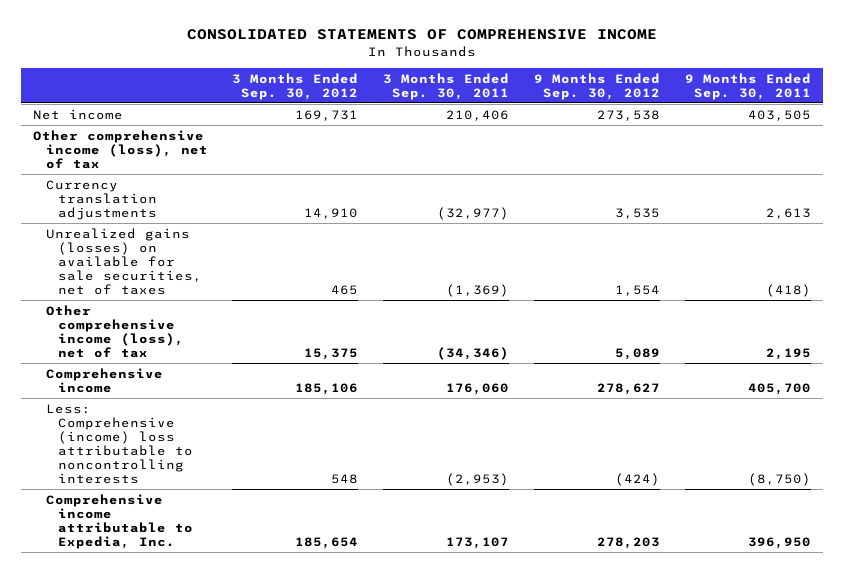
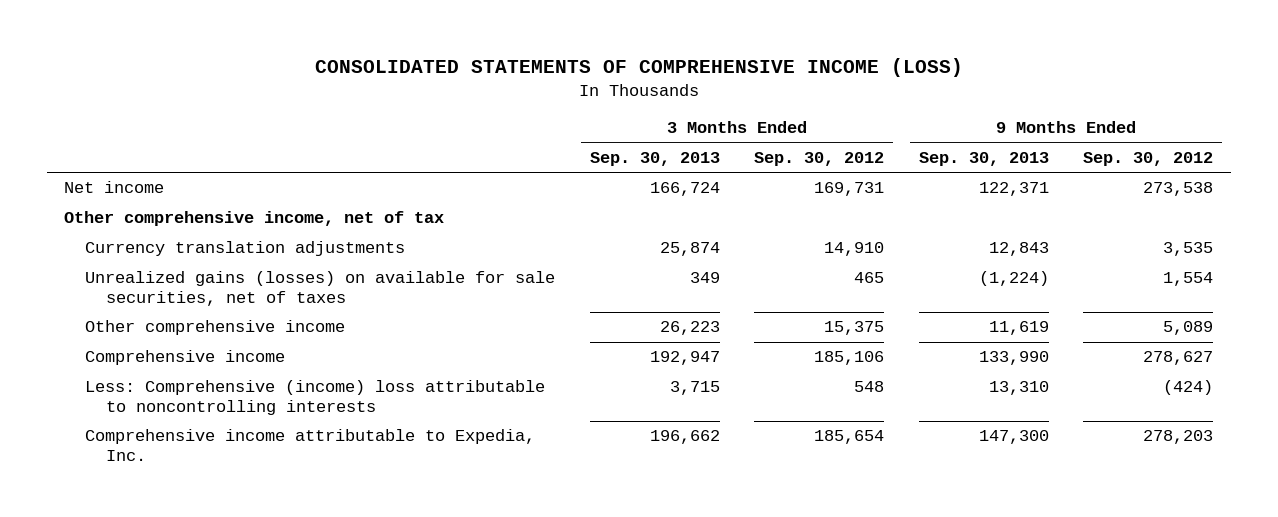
[186,29,657,41] CONSOLIDATED STATEMENTS OF COMPREHENSIVE INCOME -> [314,58,963,78] CONSOLIDATED STATEMENTS OF COMPREHENSIVE INCOME (LOSS)
[383,72,510,100] 3 Months Ended Sep. 30, 2011 -> none
[684,72,811,100] 9 Months Ended Sep. 30, 2011 -> none
none -> [589,151,720,166] Sep. 30, 2013
none -> [918,151,1049,166] Sep. 30, 2013
[33,129,208,169] Other comprehensive income (loss), net of tax -> [64,211,445,227] Other comprehensive income, net of tax
[45,304,185,358] Other comprehensive income (loss), net of tax -> [85,320,346,336] Other comprehensive income

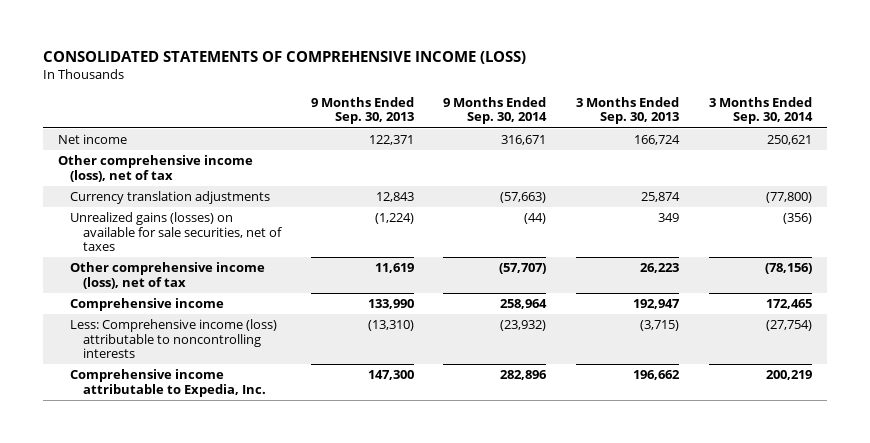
[754,151,885,166] Sep. 30, 2012 -> none
[1083,151,1214,166] Sep. 30, 2012 -> none
none -> [443,96,548,125] 9 Months Ended Sep. 30, 2014
none -> [708,96,813,125] 3 Months Ended Sep. 30, 2014
[64,211,445,227] Other comprehensive income, net of tax -> [57,155,253,182] Other comprehensive income (loss), net of tax
[85,320,346,336] Other comprehensive income -> [70,262,266,289] Other comprehensive income (loss), net of tax
[85,380,546,415] Less: Comprehensive (income) loss attributable to noncontrolling interests -> [70,319,278,359] Less: Comprehensive income (loss) attributable to noncontrolling interests
[669,381,720,396] 3,715 -> [639,320,679,332] (3,715)
[988,381,1049,396] 13,310 -> [367,320,414,332] (13,310)

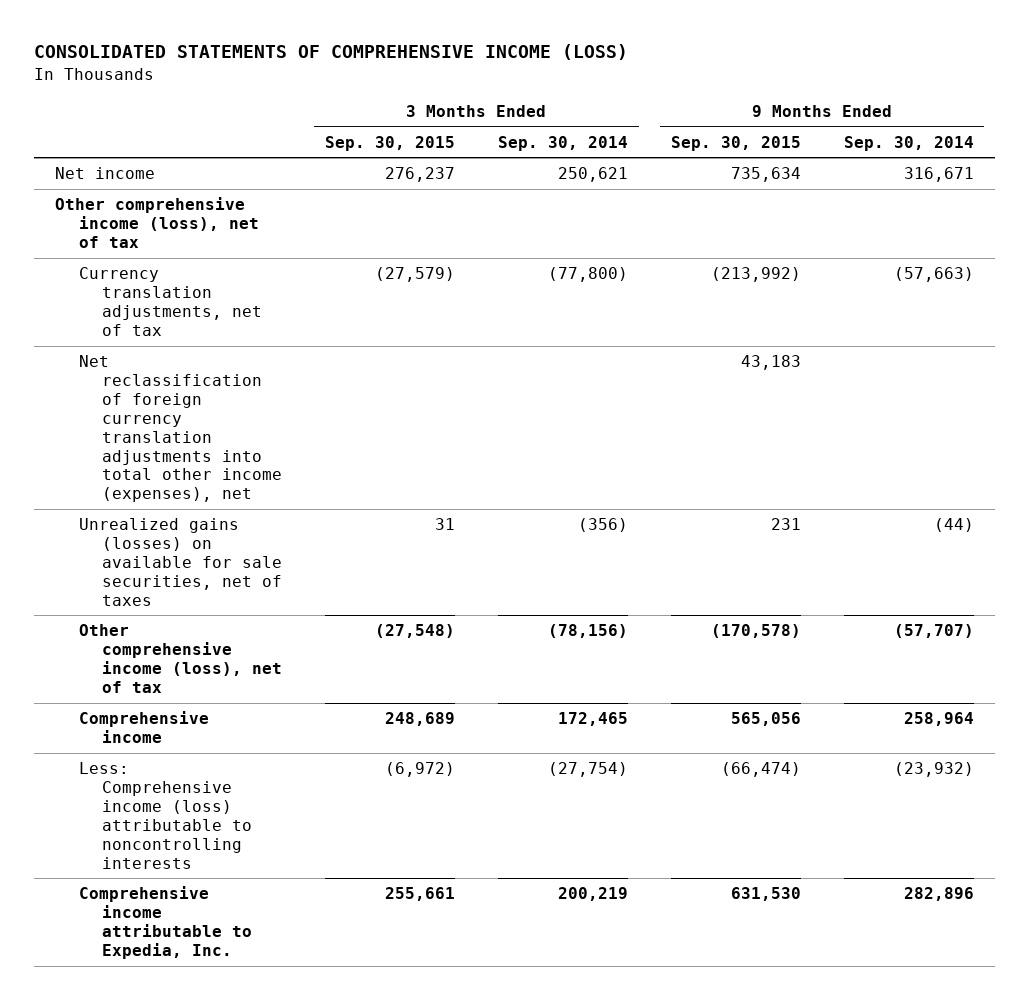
[310,96,414,125] 9 Months Ended Sep. 30, 2013 -> none
[575,96,679,125] 3 Months Ended Sep. 30, 2013 -> none
none -> [324,135,455,151] Sep. 30, 2015
none -> [670,135,801,151] Sep. 30, 2015
[70,191,271,205] Currency translation adjustments -> [78,267,263,336] Currency translation adjustments, net of tax
none -> [78,355,283,503] Net reclassification of foreign currency translation adjustments into total other income (expenses), net

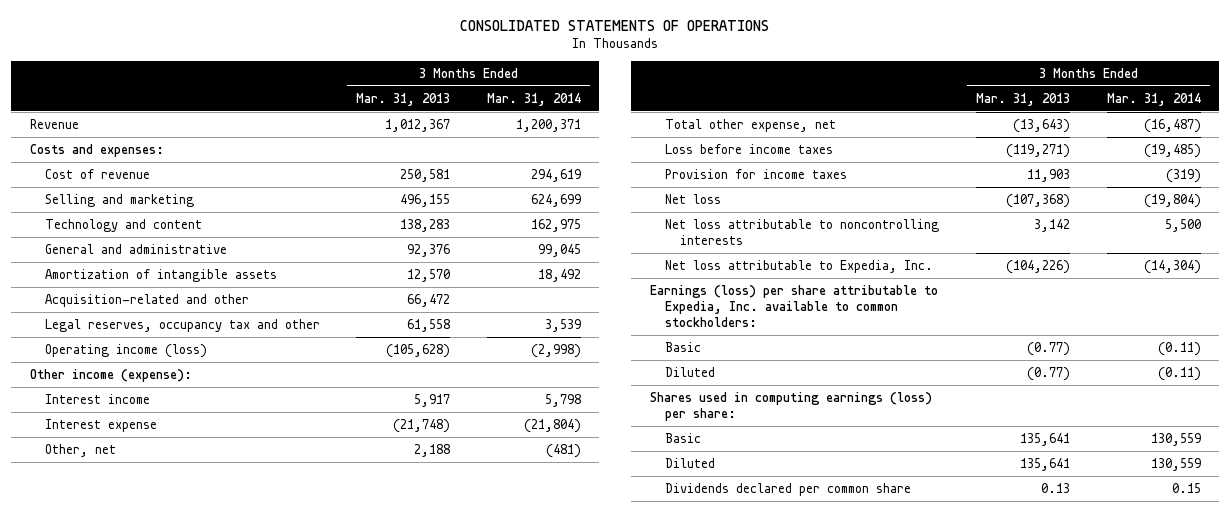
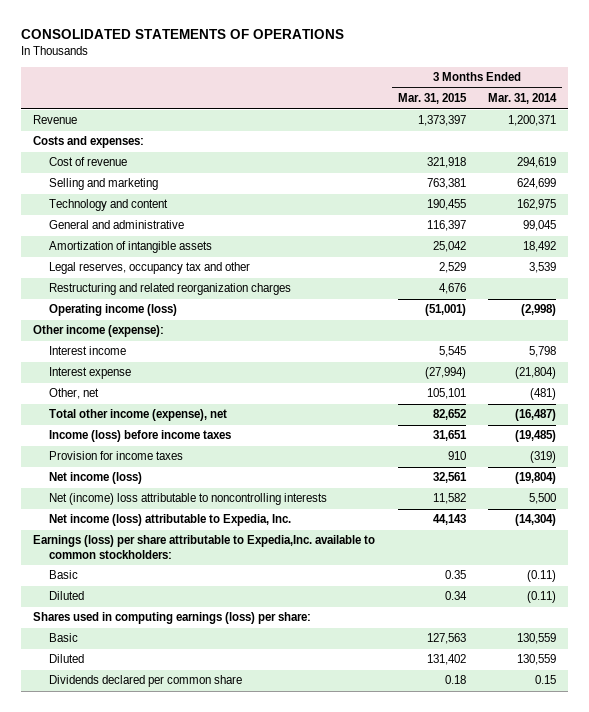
[356,92,451,106] Mar. 31, 2013 -> none
none -> [397,93,467,105] Mar. 31, 2015
[44,293,249,307] Acquisition-related and other -> none
none -> [48,283,291,296] Restructuring and related reorganization charges
[664,118,836,132] Total other expense, net -> [48,409,227,422] Total other income (expense), net
[664,143,833,154] Loss before income taxes -> [48,430,231,443] Income (loss) before income taxes
[664,193,721,204] Net loss -> [48,472,142,485] Net income (loss)
[664,218,939,245] Net loss attributable to noncontrolling interests -> [48,493,327,506] Net (income) loss attributable to noncontrolling interests
[664,259,933,273] Net loss attributable to Expedia, Inc. -> [48,514,291,527] Net income (loss) attributable to Expedia, Inc.
[649,284,938,328] Earnings (loss) per share attributable to Expedia, Inc. available to common stockholders: -> [32,535,375,559] Earnings (loss) per share attributable to Expedia,Inc. available to common stockholders:

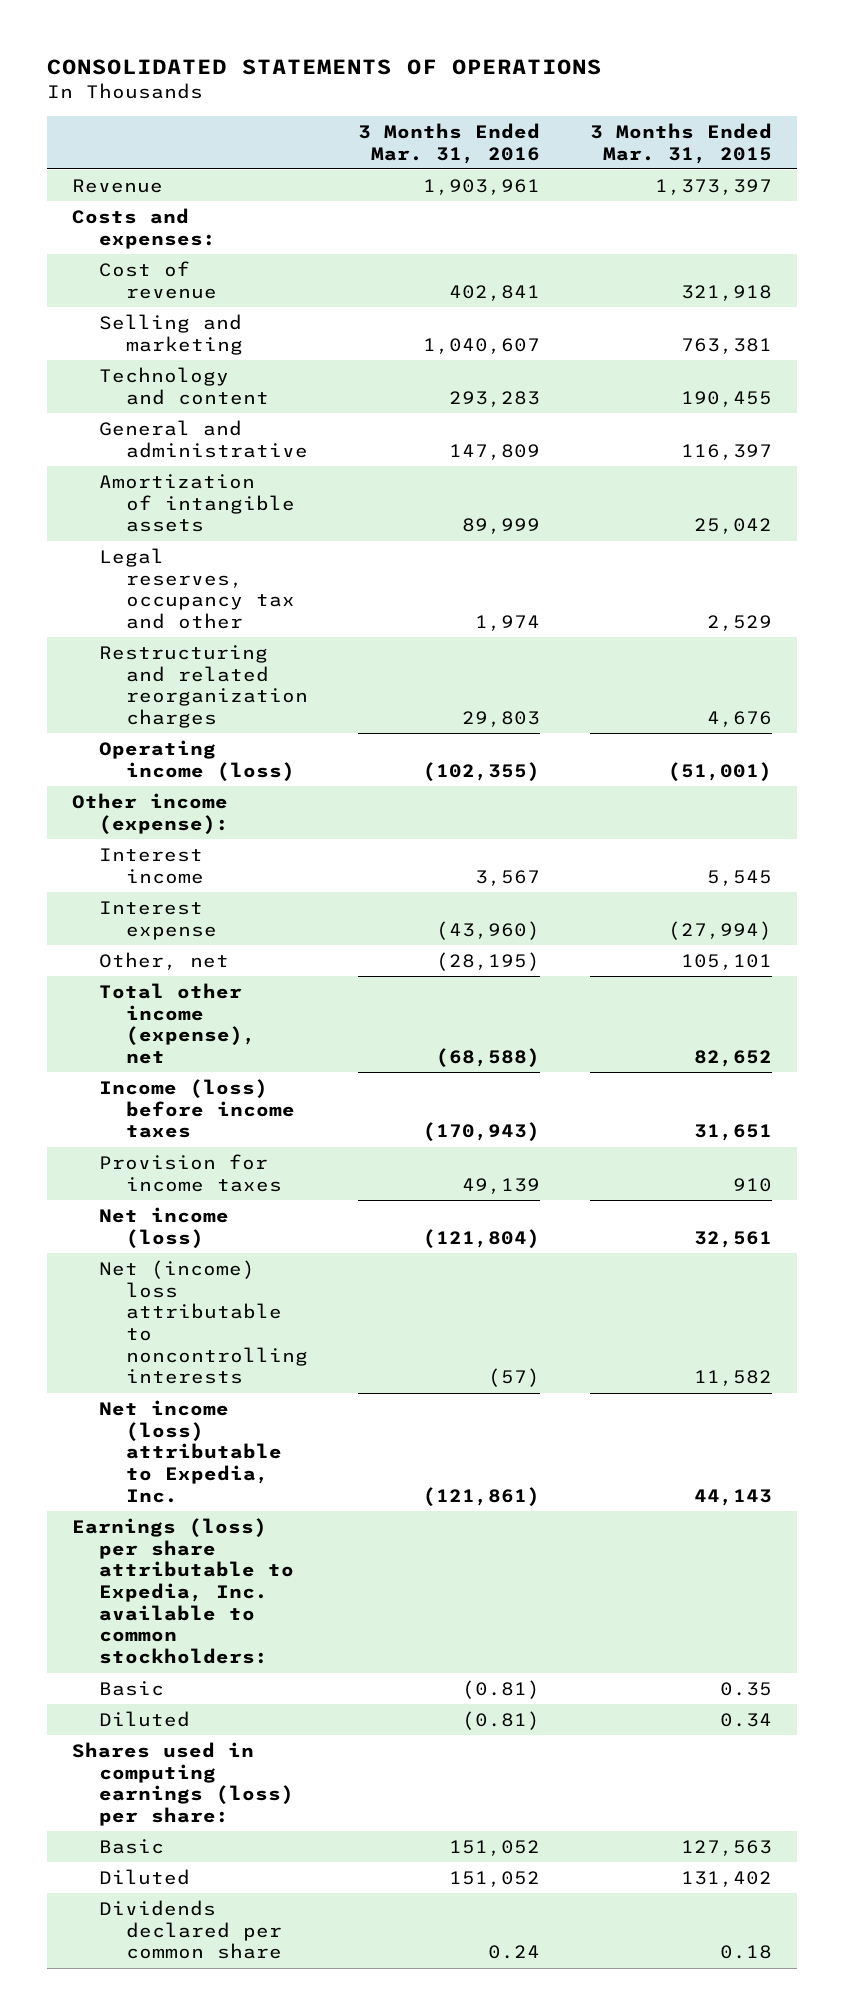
[488,93,558,105] Mar. 31, 2014 -> none
none -> [358,122,541,164] 3 Months Ended Mar. 31, 2016
[32,535,375,559] Earnings (loss) per share attributable to Expedia,Inc. available to common stockholders: -> [71,1517,294,1665] Earnings (loss) per share attributable to Expedia, Inc. available to common stockholders:

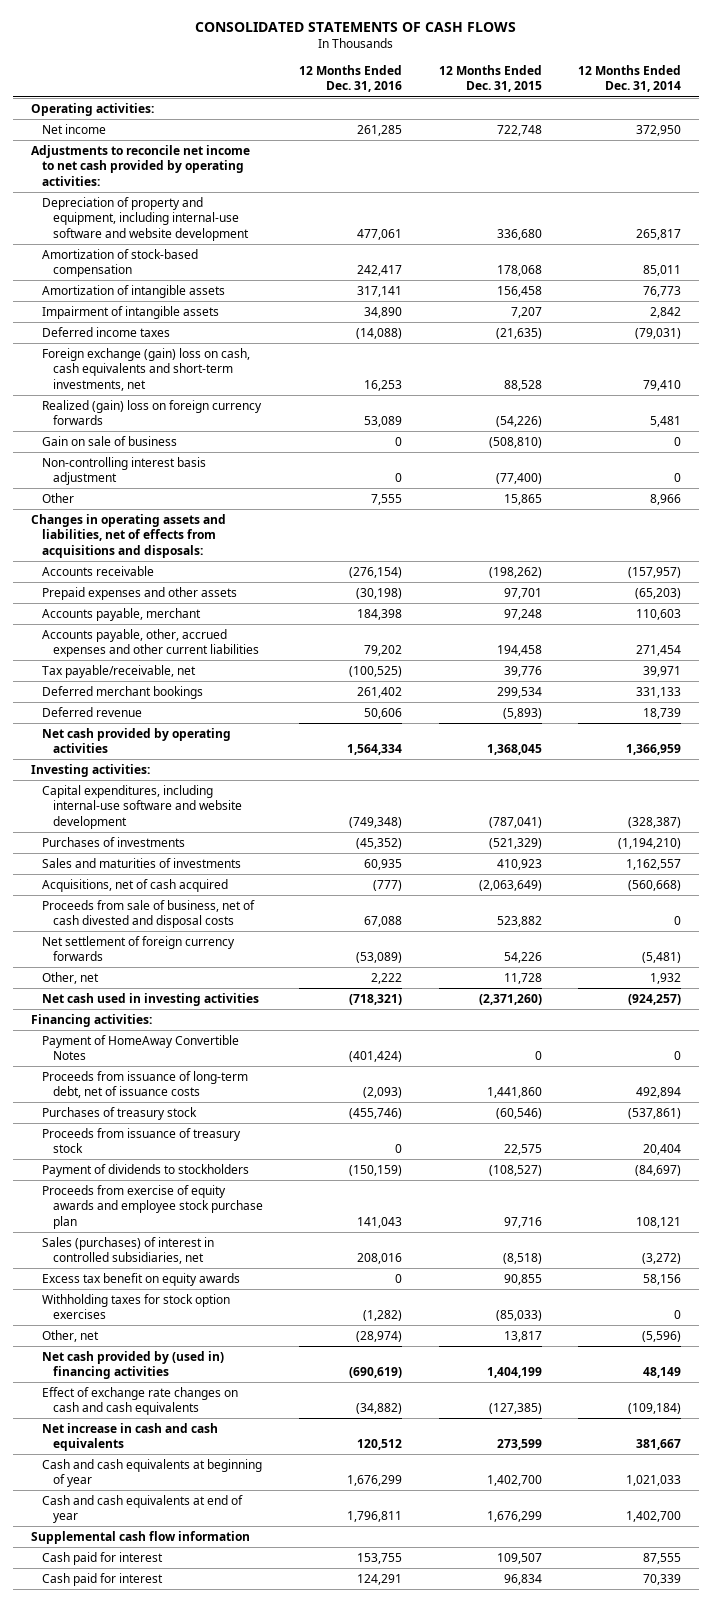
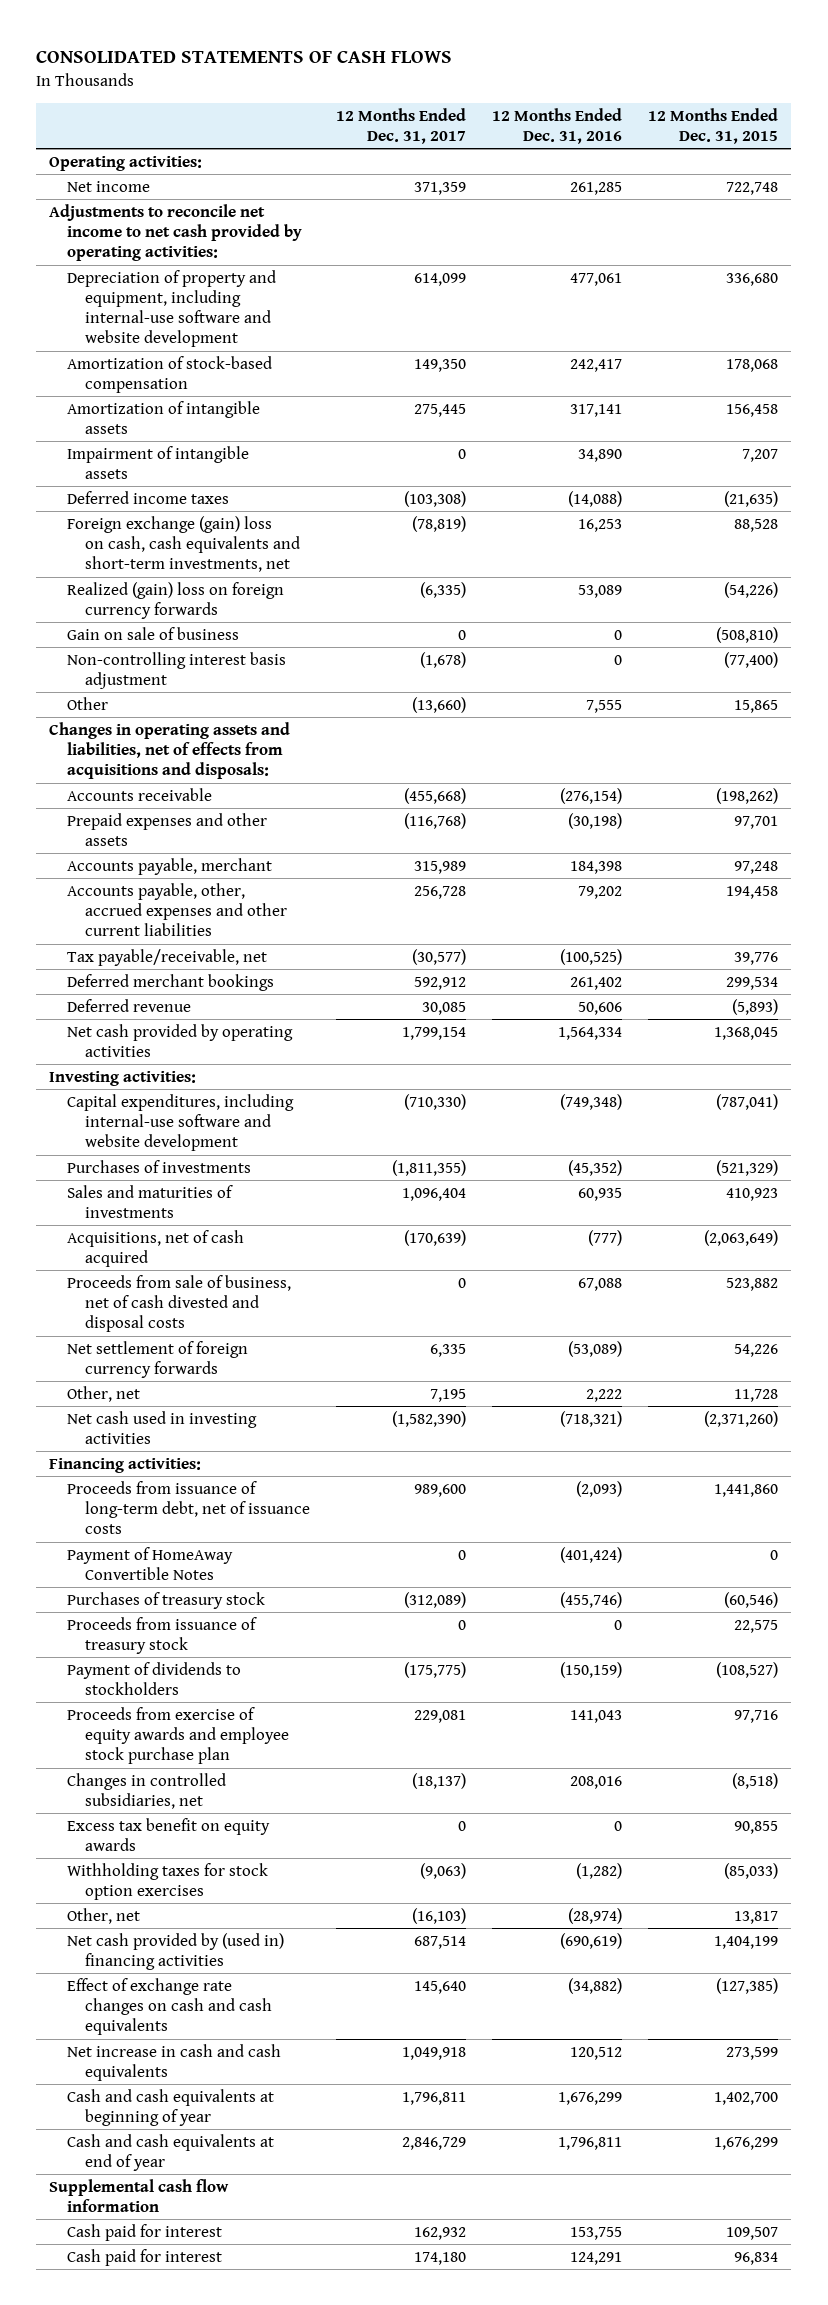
[578,65,682,93] 12 Months Ended Dec. 31, 2014 -> none
none -> [336,107,467,144] 12 Months Ended Dec. 31, 2017
[41,1034,239,1061] Payment of HomeAway Convertible Notes -> [67,1546,234,1581] Payment of HomeAway Convertible Notes
[41,1236,214,1265] Sales (purchases) of interest in controlled subsidiaries, net -> [67,1772,227,1810] Changes in controlled subsidiaries, net

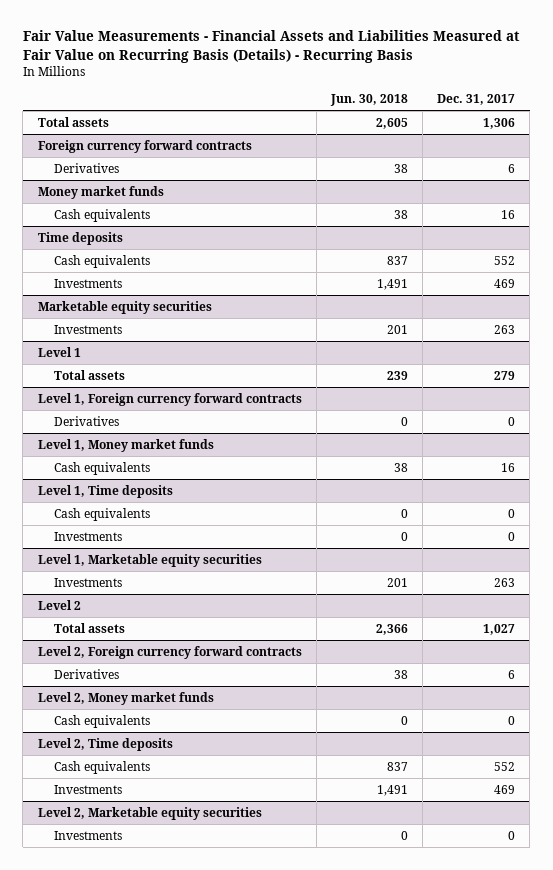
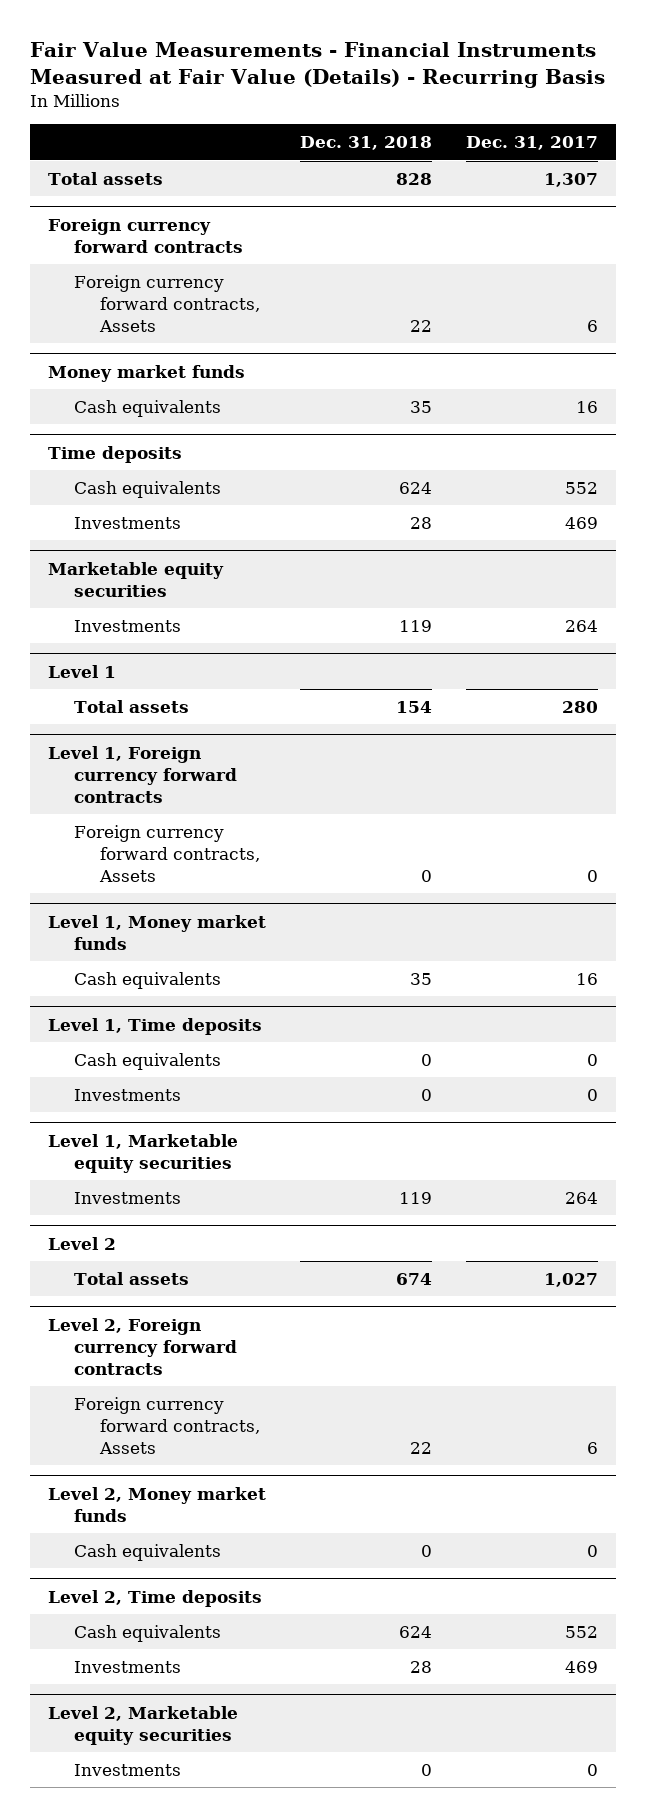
[22,30,520,63] Fair Value Measurements - Financial Assets and Liabilities Measured at Fair Value on Recurring Basis (Details) - Recurring Basis -> [30,42,606,88] Fair Value Measurements - Financial Instruments Measured at Fair Value (Details) - Recurring Basis
[329,94,408,107] Jun. 30, 2018 -> none
none -> [300,136,433,151] Dec. 31, 2018
[483,117,516,129] 1,306 -> [544,173,599,188] 1,307
[53,162,119,173] Derivatives -> [73,275,260,332] Foreign currency forward contracts, Assets
[494,324,516,334] 263 -> [565,620,599,633] 264
[494,370,516,380] 279 -> [562,701,599,714] 280
[53,415,119,426] Derivatives -> [73,825,260,882] Foreign currency forward contracts, Assets
[494,577,516,587] 263 -> [565,1192,599,1205] 264
[53,668,119,679] Derivatives -> [73,1397,260,1454] Foreign currency forward contracts, Assets

